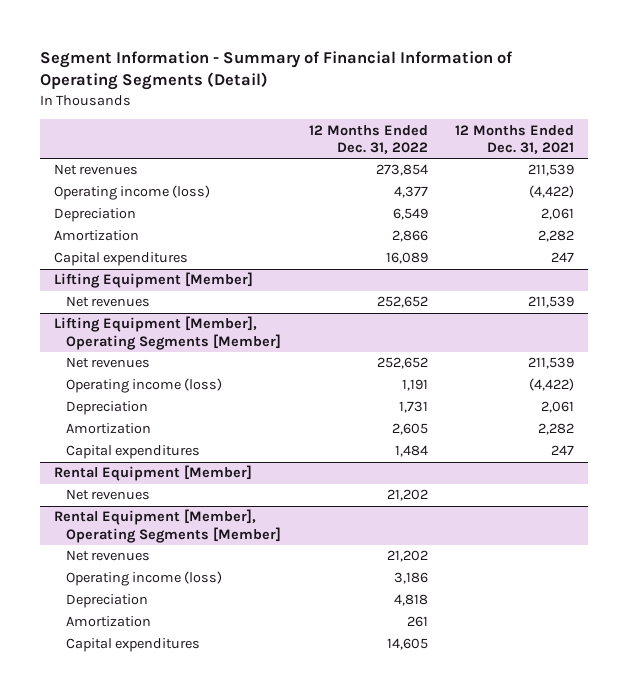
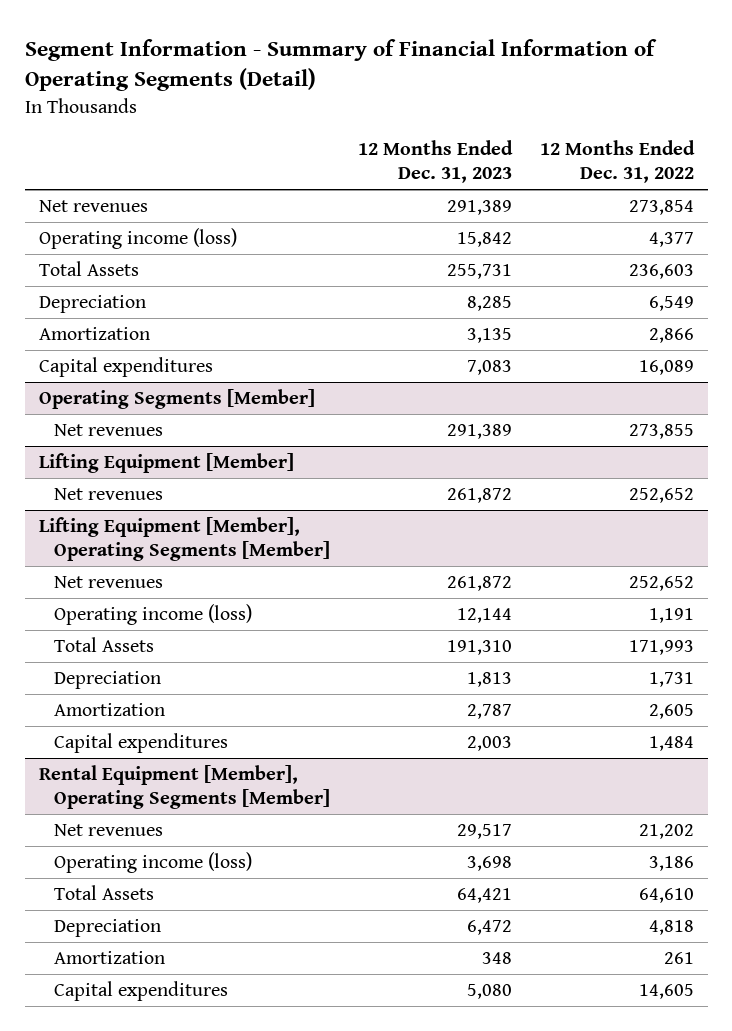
[455,124,575,155] 12 Months Ended Dec. 31, 2021 -> none
none -> [357,140,513,184] 12 Months Ended Dec. 31, 2023
none -> [38,260,139,276] Total Assets
none -> [38,388,315,409] Operating Segments [Member]
none -> [53,423,163,436] Net revenues
none -> [53,636,154,652] Total Assets
[53,465,252,482] Rental Equipment [Member] -> none
[65,489,150,501] Net revenues -> none
none -> [53,884,154,900] Total Assets

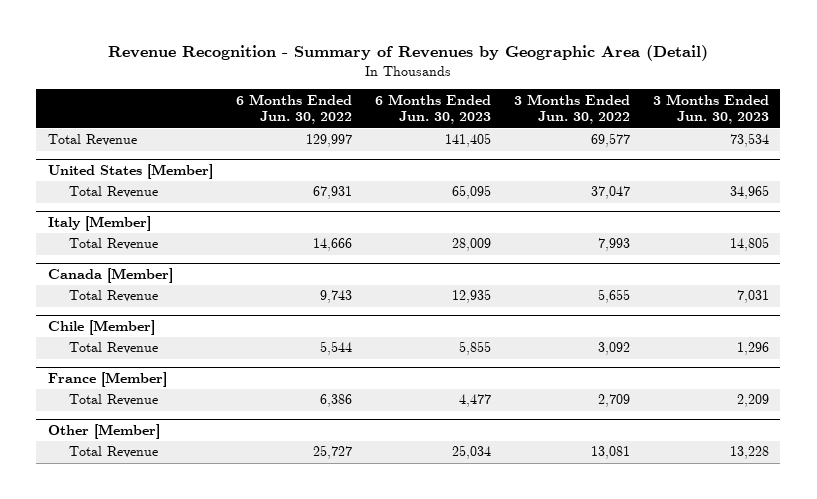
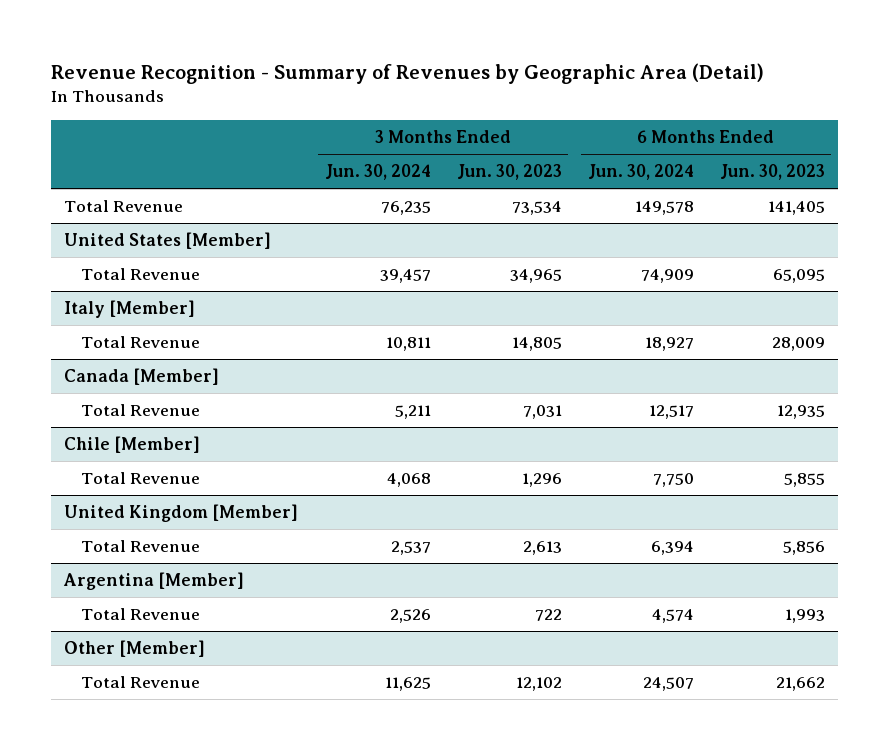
[235,93,352,125] 6 Months Ended Jun. 30, 2022 -> none
[513,93,630,125] 3 Months Ended Jun. 30, 2022 -> none
none -> [324,164,431,181] Jun. 30, 2024
none -> [587,164,694,181] Jun. 30, 2024
[47,371,167,387] France [Member] -> none
none -> [64,504,299,523] United Kingdom [Member]
[458,394,491,408] 4,477 -> [782,541,825,556] 5,856
[736,394,769,408] 2,209 -> [522,541,562,556] 2,613
none -> [63,572,245,591] Argentina [Member]
none -> [80,608,200,621] Total Revenue
[451,445,491,460] 25,034 -> [775,677,825,692] 21,662
[729,446,769,460] 13,228 -> [515,677,562,692] 12,102

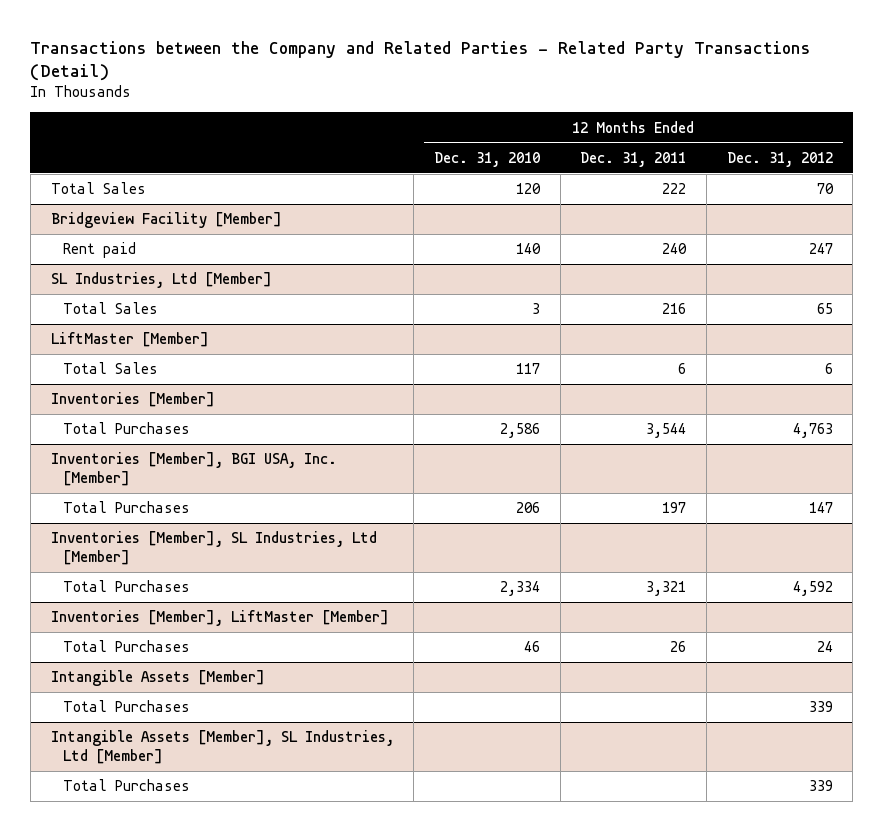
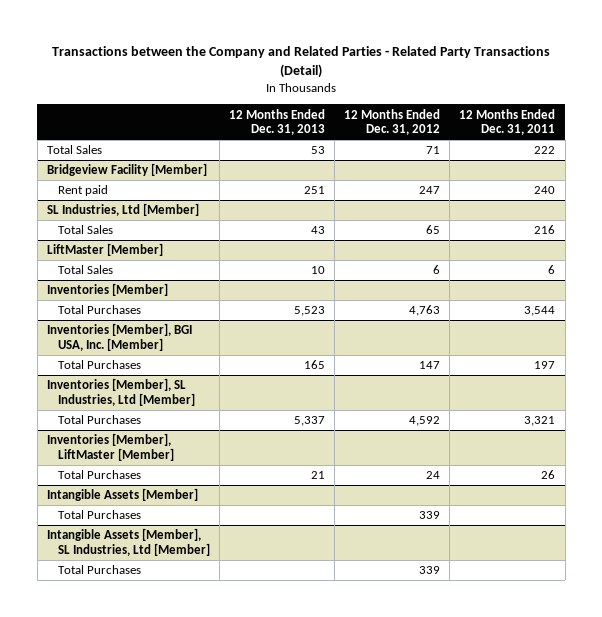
[433,151,540,167] Dec. 31, 2010 -> none
none -> [228,108,325,135] 12 Months Ended Dec. 31, 2013
[816,183,834,195] 70 -> [426,146,441,155] 71

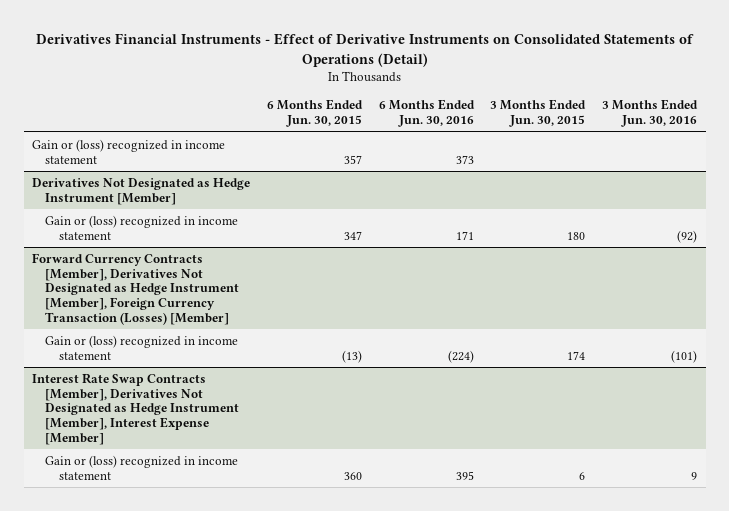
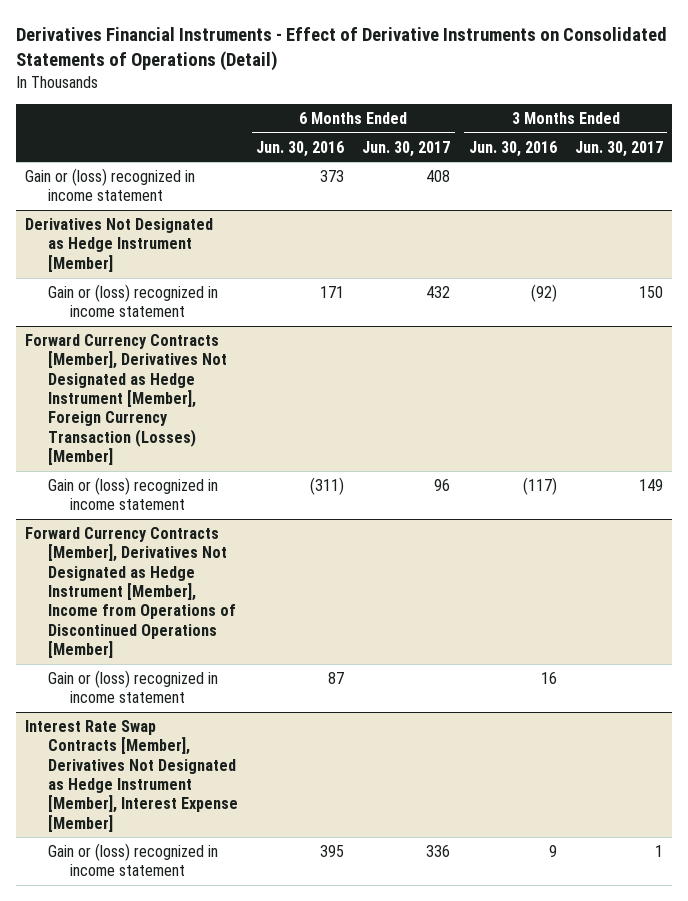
[266,99,363,128] 6 Months Ended Jun. 30, 2015 -> none
[490,99,587,128] 3 Months Ended Jun. 30, 2015 -> none
none -> [362,140,451,157] Jun. 30, 2017
none -> [574,140,663,157] Jun. 30, 2017
[447,349,474,363] (224) -> [310,477,345,496] (311)
[671,349,698,363] (101) -> [522,477,557,496] (117)
none -> [25,527,236,658] Forward Currency Contracts [Member], Derivatives Not Designated as Hedge Instrument [Member], Income from Operations of Discontinued Operations [Member]
none -> [47,670,218,704] Gain or (loss) recognized in income statement

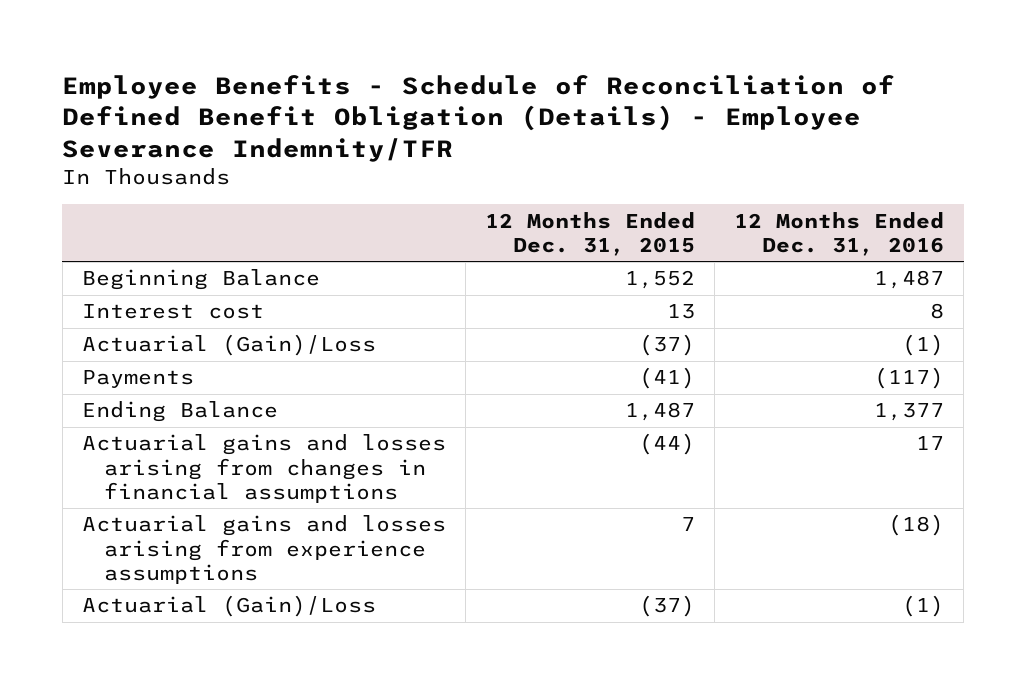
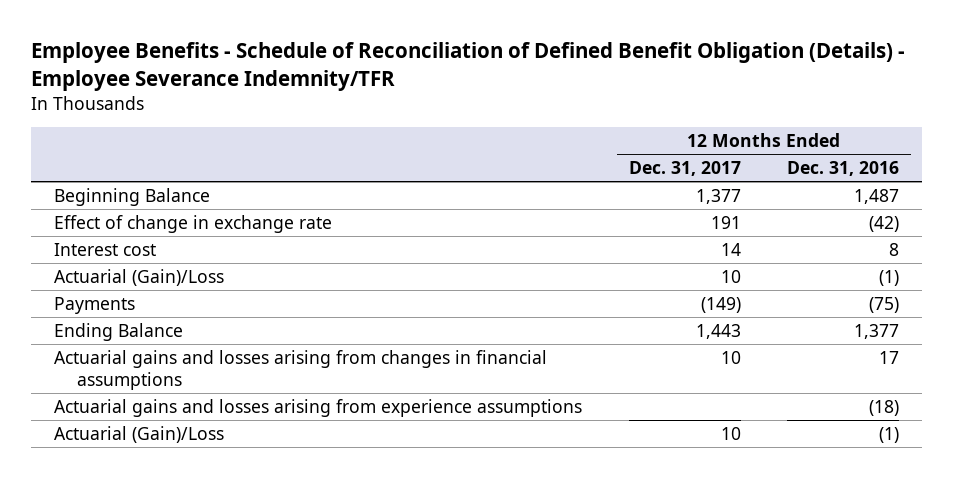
[485,211,696,257] 12 Months Ended Dec. 31, 2015 -> none
none -> [628,161,741,177] Dec. 31, 2017
none -> [54,214,333,233] Effect of change in exchange rate
[874,367,945,390] (117) -> [869,296,900,313] (75)

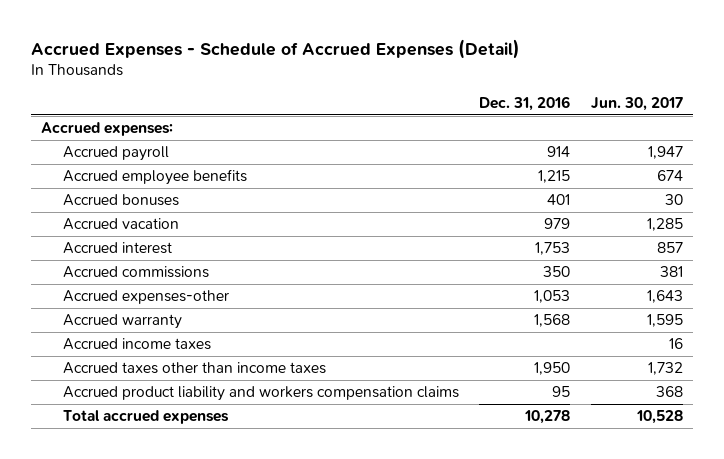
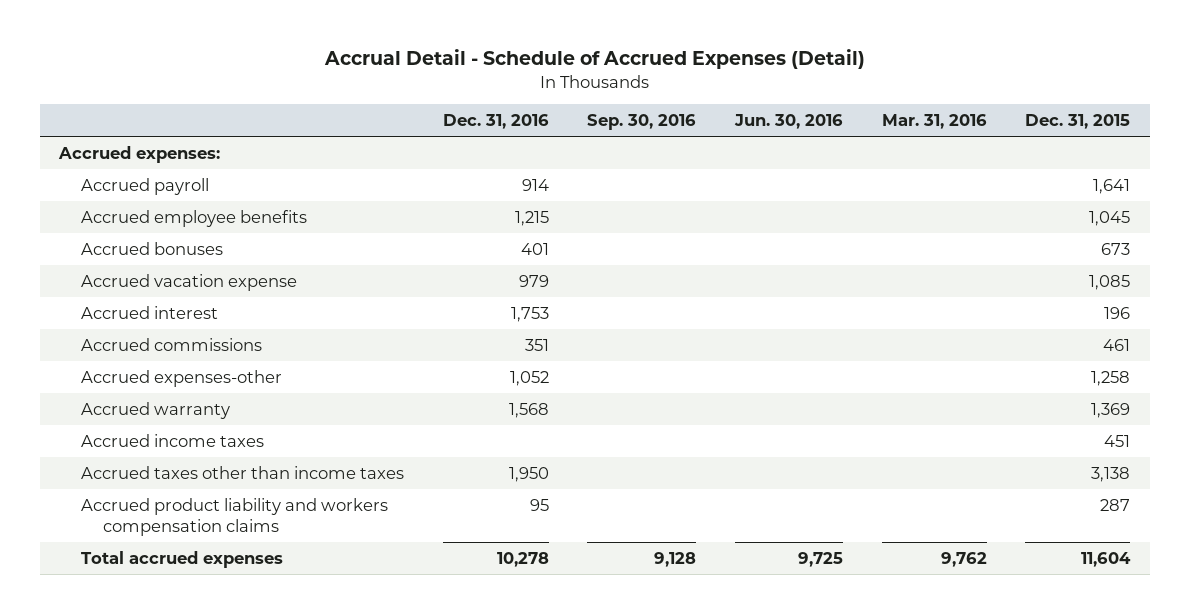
[30,38,520,59] Accrued Expenses - Schedule of Accrued Expenses (Detail) -> [323,49,865,70] Accrual Detail - Schedule of Accrued Expenses (Detail)
[590,96,683,111] Jun. 30, 2017 -> none
none -> [587,114,697,131] Sep. 30, 2016
none -> [734,114,844,130] Jun. 30, 2016
none -> [881,114,987,130] Mar. 31, 2016
none -> [1025,114,1131,130] Dec. 31, 2015
[62,218,179,231] Accrued vacation -> [81,273,298,291] Accrued vacation expense
[543,266,571,278] 350 -> [524,338,549,351] 351
[534,290,571,304] 1,053 -> [509,370,549,386] 1,052

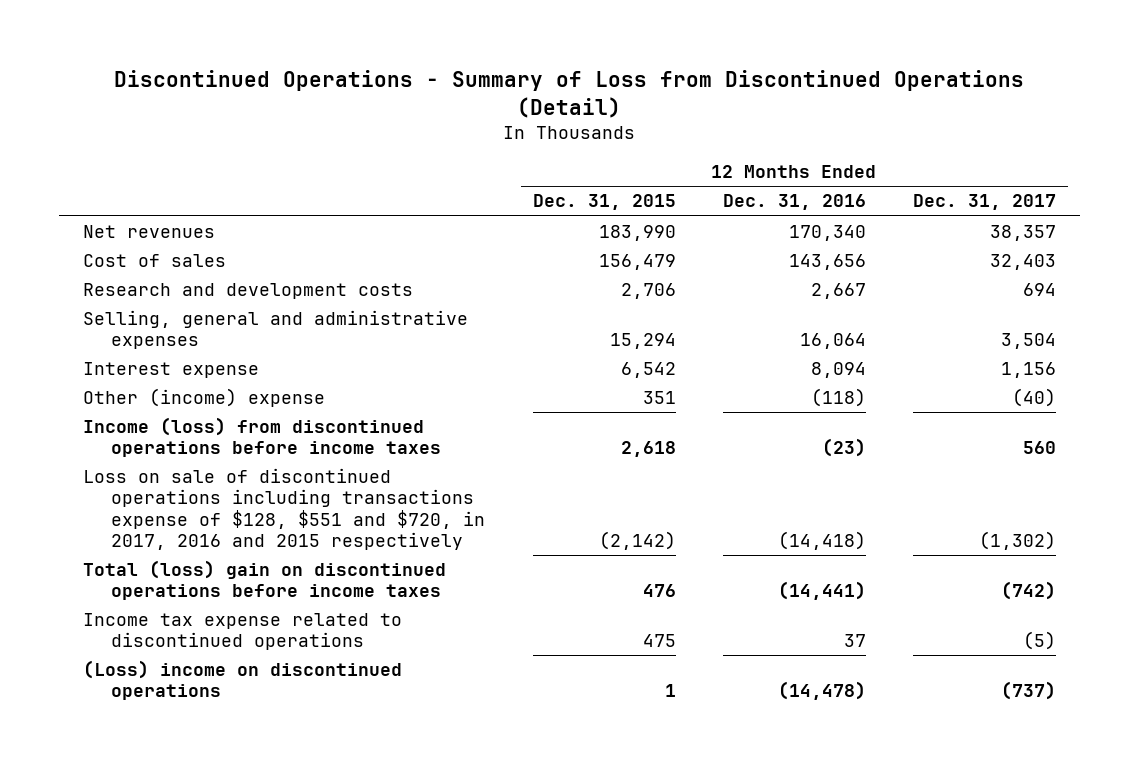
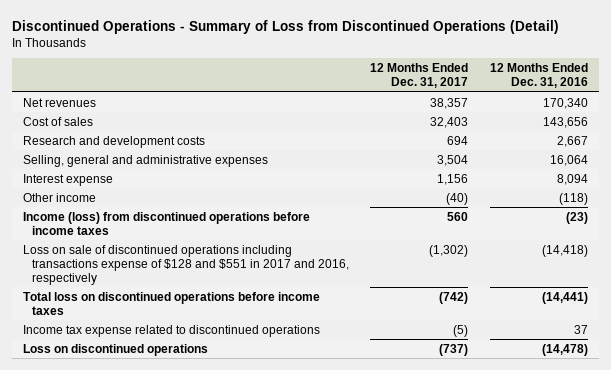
[532,194,676,211] Dec. 31, 2015 -> none
[82,388,325,408] Other (income) expense -> [23,192,97,202] Other income
[82,468,486,550] Loss on sale of discontinued operations including transactions expense of $128, $551 and $720, in 2017, 2016 and 2015 respectively -> [23,244,349,286] Loss on sale of discontinued operations including transactions expense of $128 and $551 in 2017 and 2016, respectively
[82,560,446,601] Total (loss) gain on discontinued operations before income taxes -> [23,291,321,315] Total loss on discontinued operations before income taxes
[82,660,402,701] (Loss) income on discontinued operations -> [23,343,209,356] Loss on discontinued operations

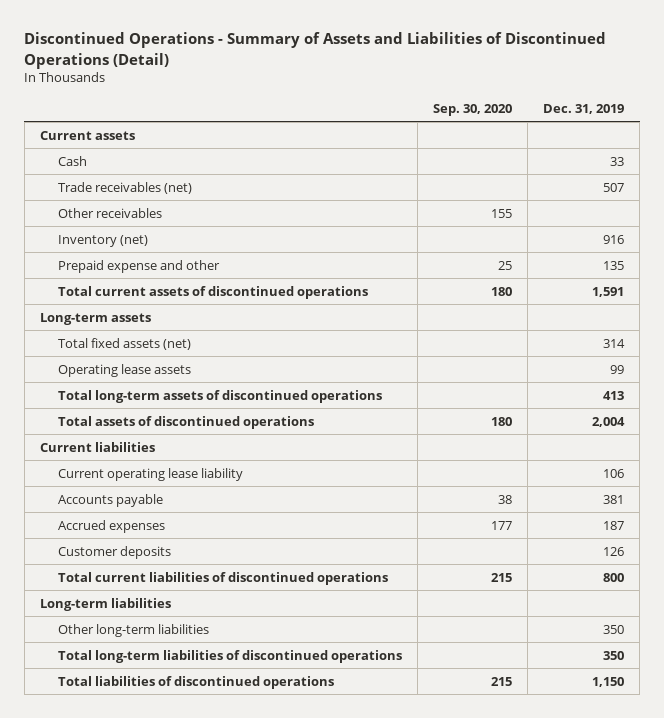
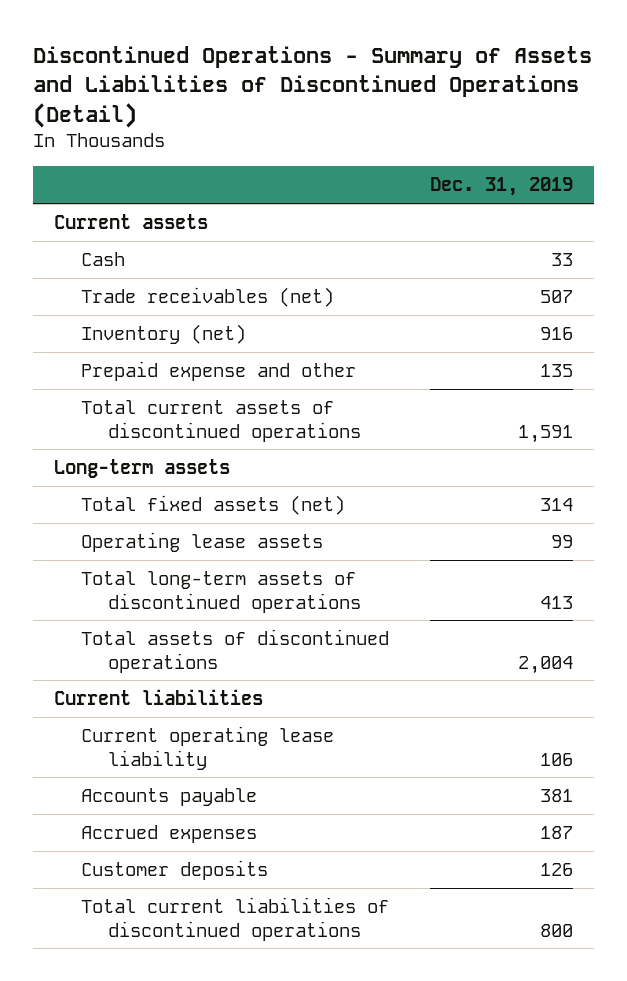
[433,103,513,116] Sep. 30, 2020 -> none
[58,207,163,218] Other receivables -> none
[39,597,171,611] Long-term liabilities -> none
[58,623,210,637] Other long-term liabilities -> none
[58,649,403,663] Total long-term liabilities of discontinued operations -> none
[58,675,335,689] Total liabilities of discontinued operations -> none

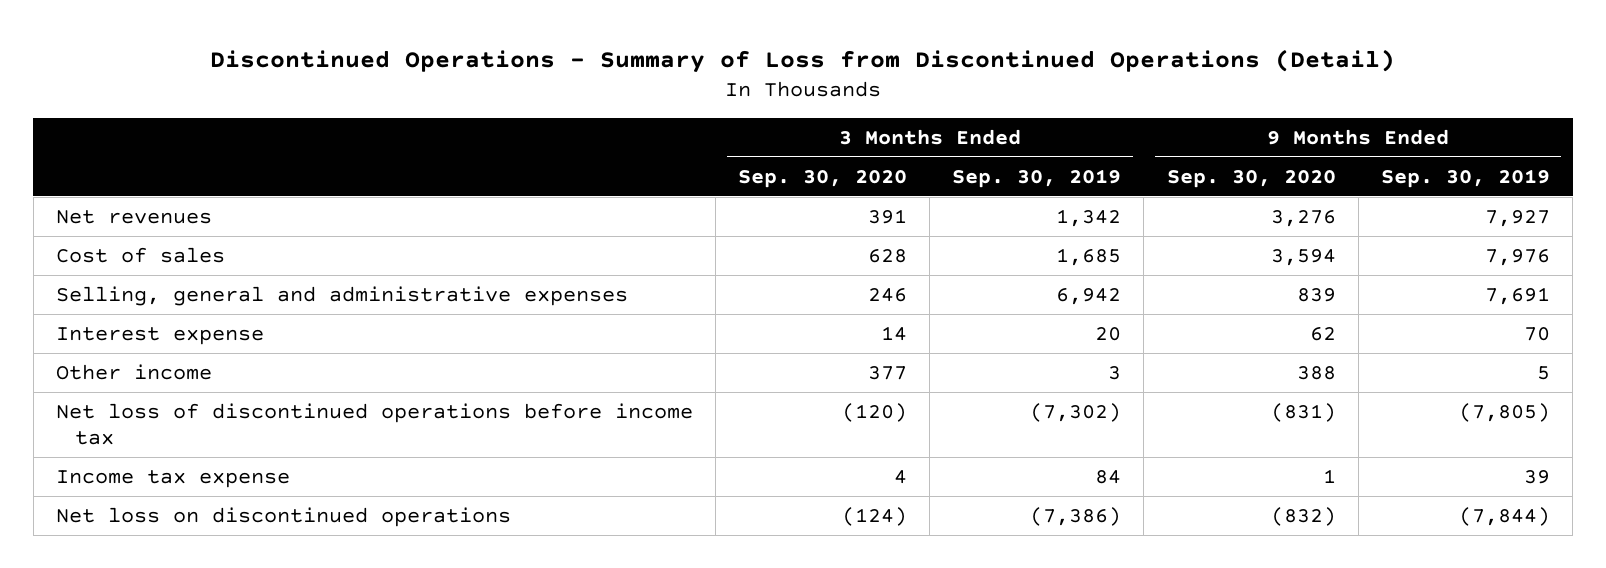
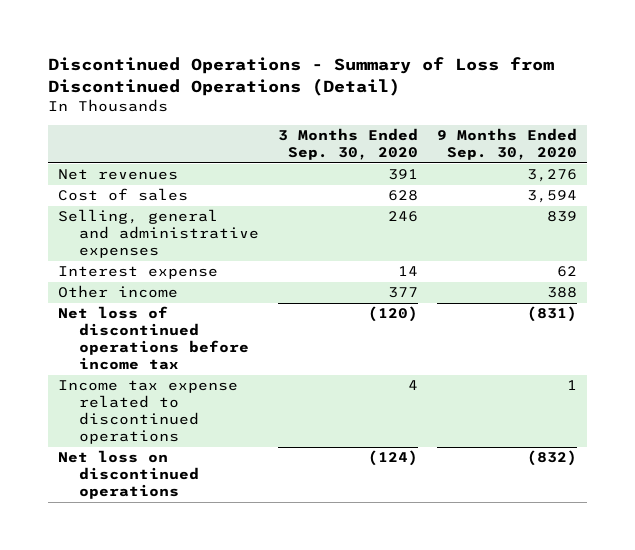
[952,168,1122,188] Sep. 30, 2019 -> none
[1380,168,1550,188] Sep. 30, 2019 -> none
[55,469,290,488] Income tax expense -> [57,380,238,445] Income tax expense related to discontinued operations

